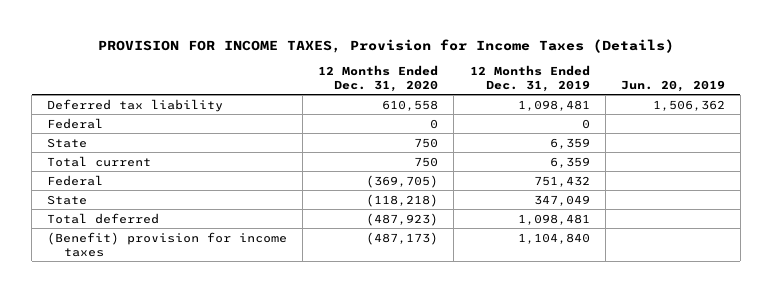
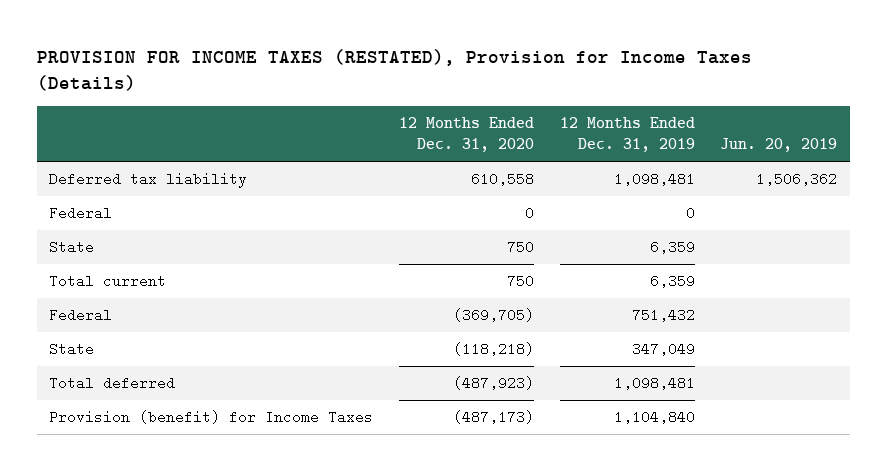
[97,38,674,53] PROVISION FOR INCOME TAXES, Provision for Income Taxes (Details) -> [36,48,752,91] PROVISION FOR INCOME TAXES (RESTATED), Provision for Income Taxes (Details)
[47,231,288,257] (Benefit) provision for income taxes -> [49,410,374,425] Provision (benefit) for Income Taxes

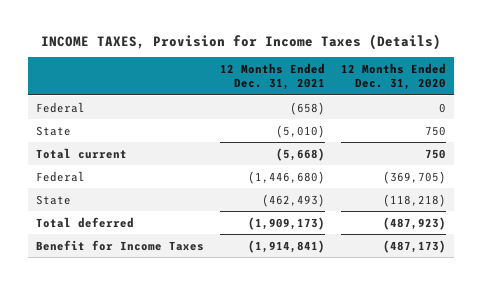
[36,48,752,91] PROVISION FOR INCOME TAXES (RESTATED), Provision for Income Taxes (Details) -> [40,33,441,50] INCOME TAXES, Provision for Income Taxes (Details)
[559,117,695,153] 12 Months Ended Dec. 31, 2019 -> none
[720,138,838,153] Jun. 20, 2019 -> none
none -> [219,62,325,91] 12 Months Ended Dec. 31, 2021
[49,172,248,189] Deferred tax liability -> none
[49,410,374,425] Provision (benefit) for Income Taxes -> [35,239,204,251] Benefit for Income Taxes

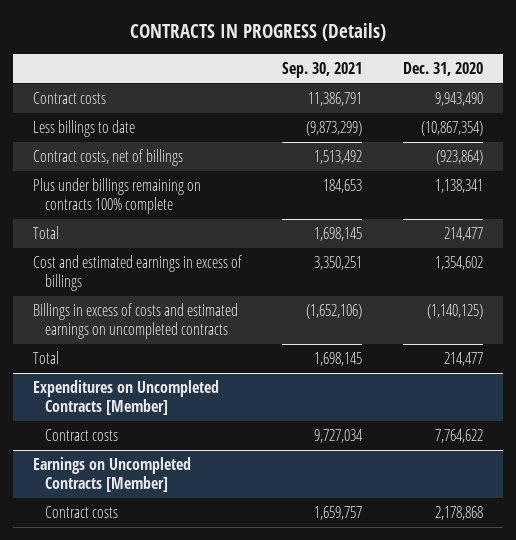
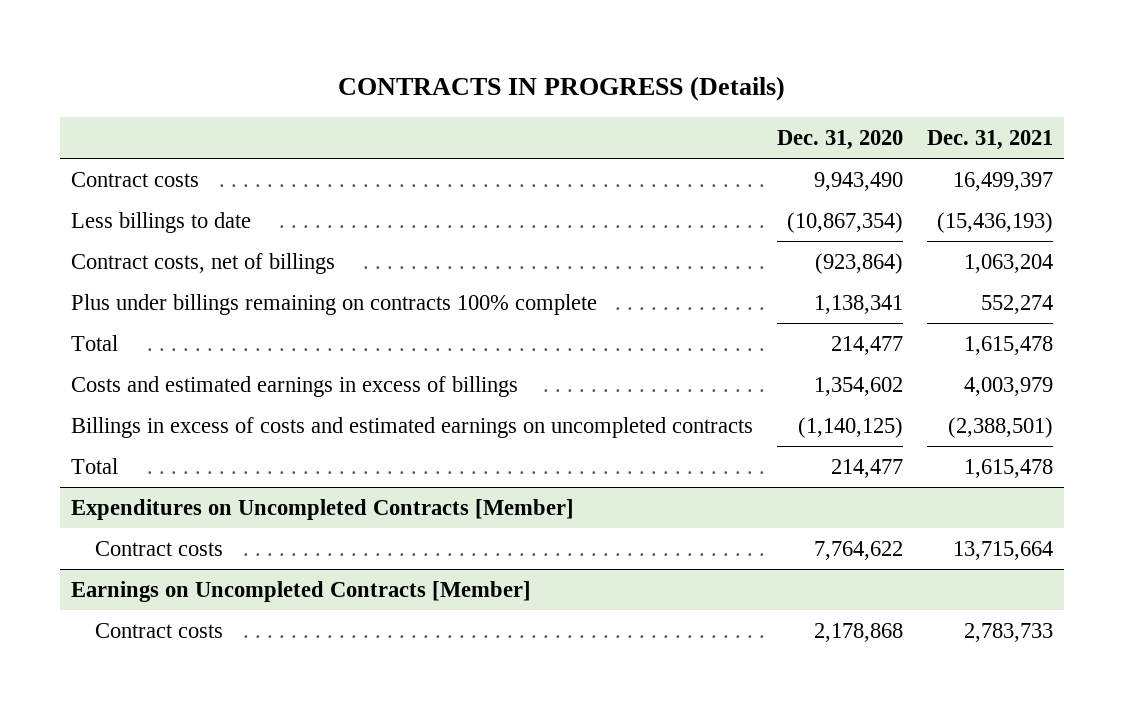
[282,61,363,78] Sep. 30, 2021 -> none
none -> [926,130,1053,151] Dec. 31, 2021
[33,255,243,292] Cost and estimated earnings in excess of billings -> [71,375,519,397] Costs and estimated earnings in excess of billings

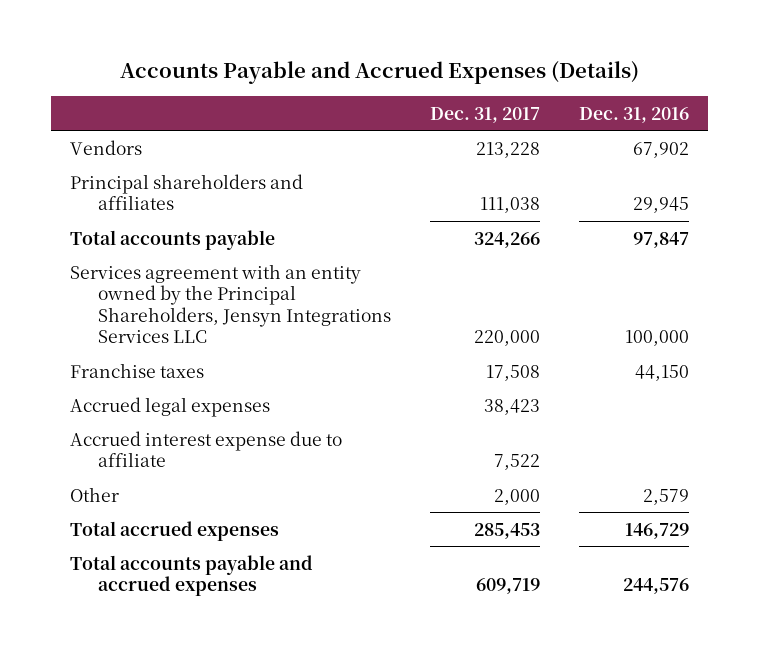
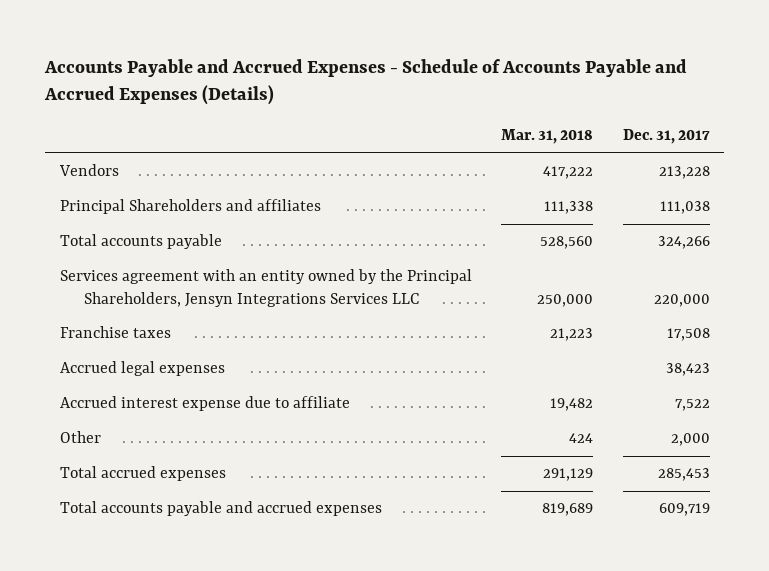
[119,61,639,85] Accounts Payable and Accrued Expenses (Details) -> [44,58,688,106] Accounts Payable and Accrued Expenses - Schedule of Accounts Payable and Accrued Expenses (Details)
[578,106,689,123] Dec. 31, 2016 -> none
none -> [501,129,594,145] Mar. 31, 2018
[70,173,304,211] Principal shareholders and affiliates -> [59,199,321,215] Principal Shareholders and affiliates

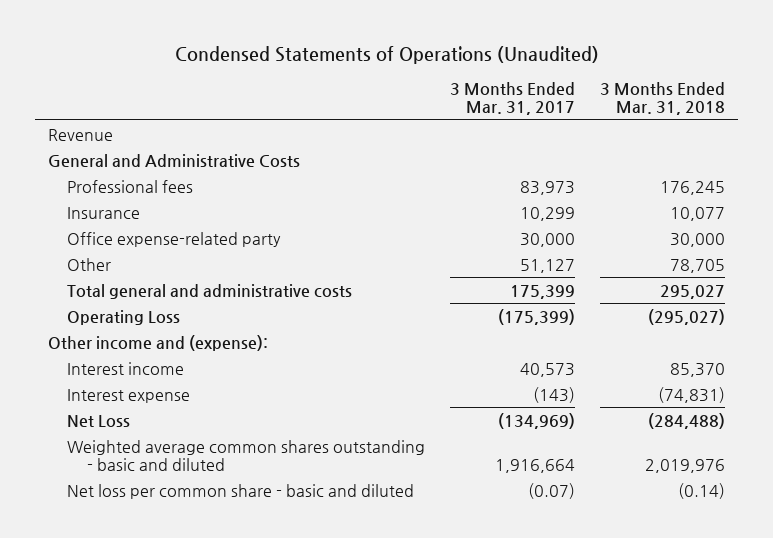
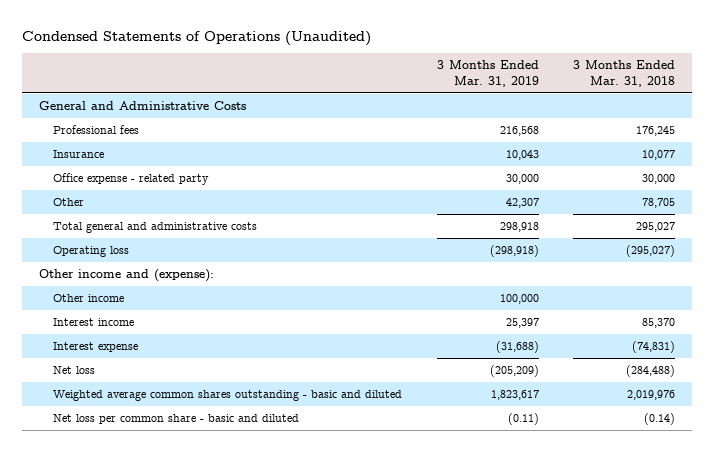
[450,81,576,116] 3 Months Ended Mar. 31, 2017 -> none
none -> [436,60,539,87] 3 Months Ended Mar. 31, 2019
[47,128,113,141] Revenue -> none
[67,231,282,247] Office expense-related party -> [53,173,210,186] Office expense - related party
[67,309,181,325] Operating Loss -> [53,246,130,258] Operating loss
none -> [53,294,125,303] Other income
[67,414,131,427] Net Loss -> [53,366,96,375] Net loss

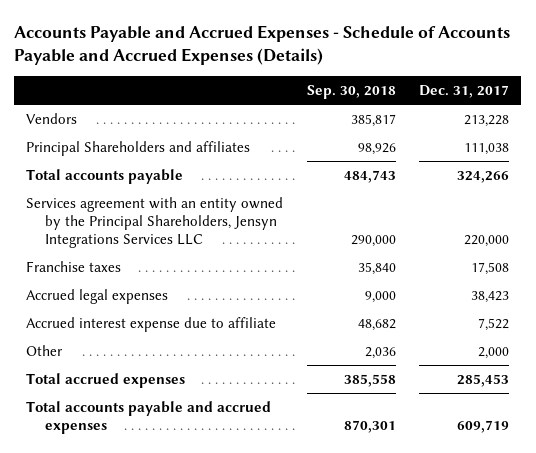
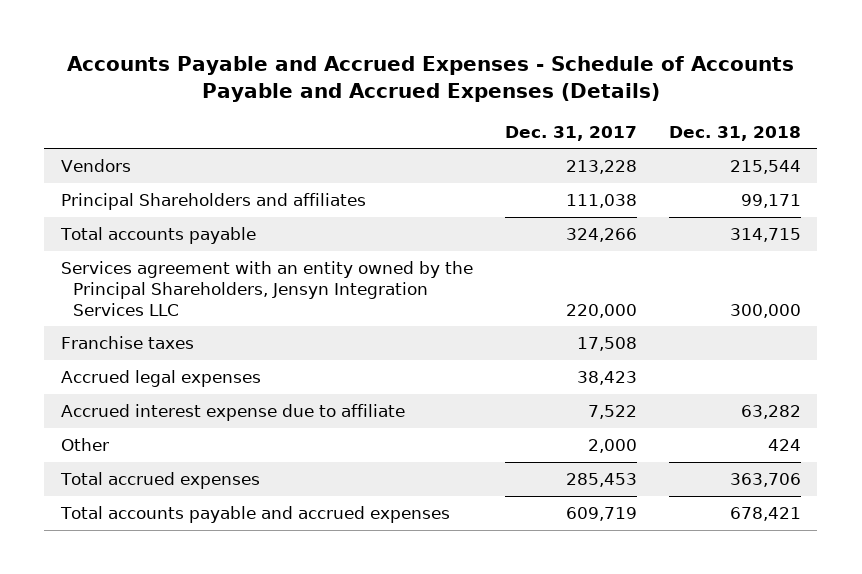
[306,85,396,100] Sep. 30, 2018 -> none
none -> [669,125,802,141] Dec. 31, 2018
[26,196,284,249] Services agreement with an entity owned by the Principal Shareholders, Jensyn Integrations Services LLC -> [60,261,473,316] Services agreement with an entity owned by the Principal Shareholders, Jensyn Integration Services LLC

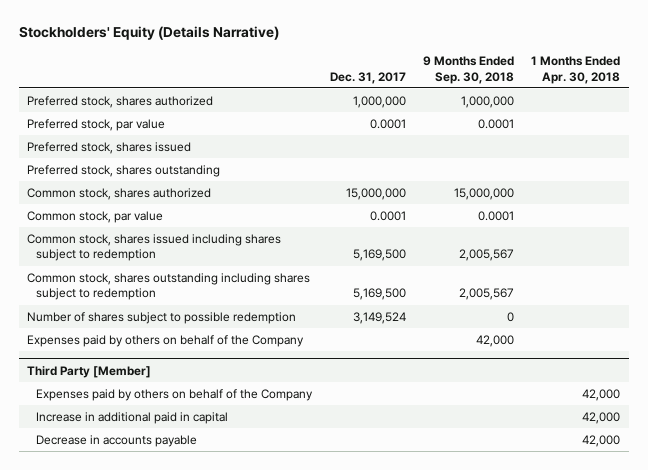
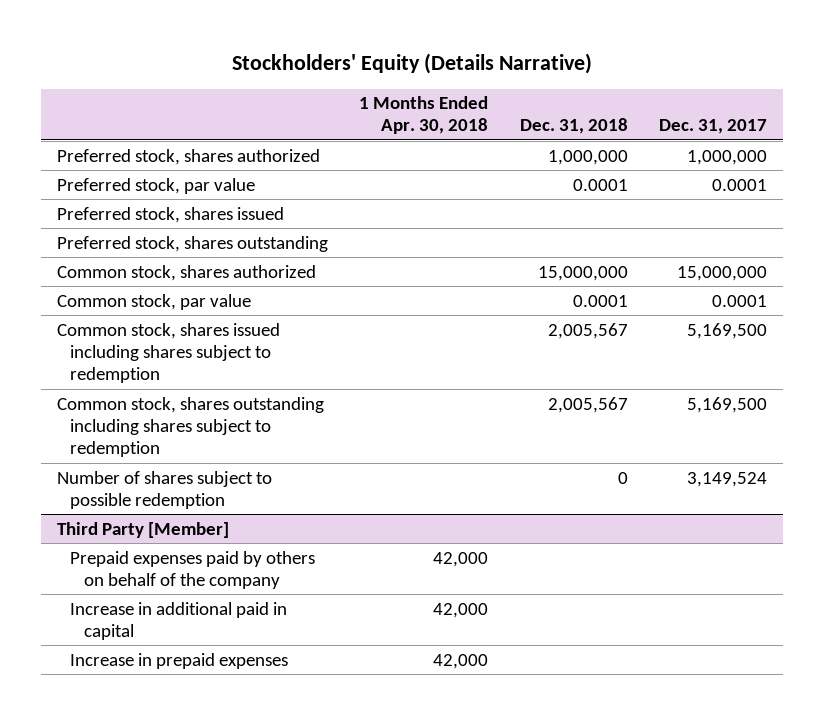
[423,56,515,84] 9 Months Ended Sep. 30, 2018 -> none
none -> [519,118,628,135] Dec. 31, 2018
[27,334,305,347] Expenses paid by others on behalf of the Company -> none
[36,388,314,401] Expenses paid by others on behalf of the Company -> [70,550,316,589] Prepaid expenses paid by others on behalf of the company
[36,434,198,447] Decrease in accounts payable -> none
none -> [70,652,289,669] Increase in prepaid expenses

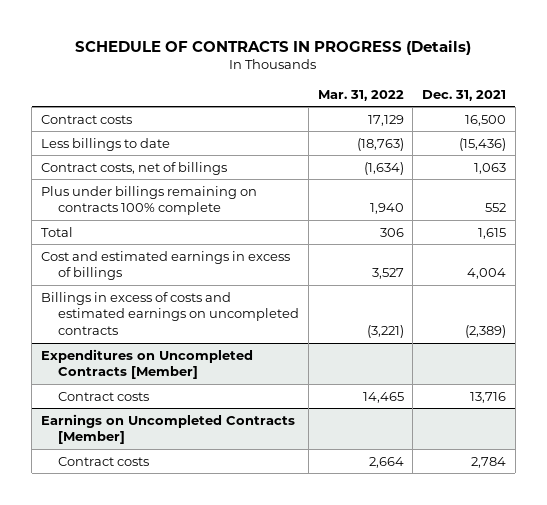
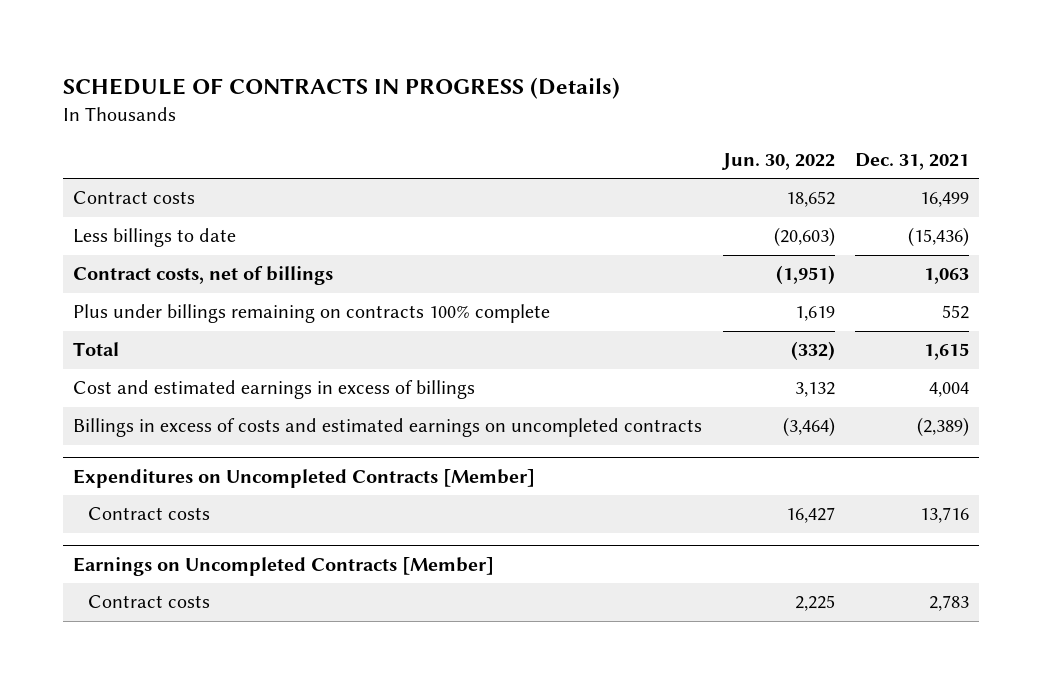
[317,89,404,101] Mar. 31, 2022 -> none
none -> [720,152,835,170] Jun. 30, 2022
[465,114,507,126] 16,500 -> [919,192,969,208] 16,499
[471,456,507,468] 2,784 -> [928,595,969,612] 2,783

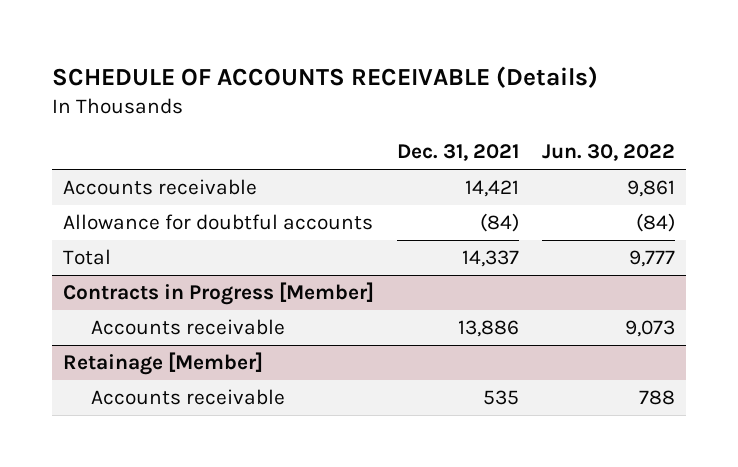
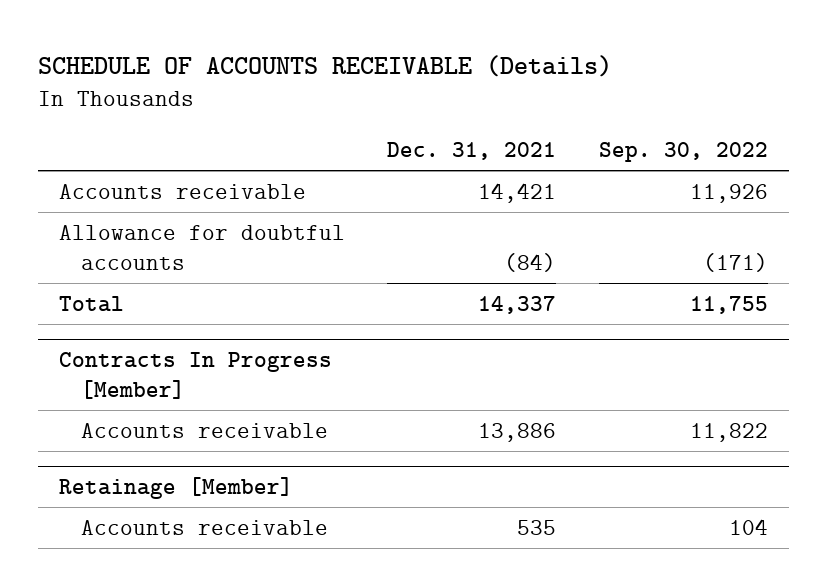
[541,144,675,162] Jun. 30, 2022 -> none
none -> [598,141,768,162] Sep. 30, 2022
[63,282,375,306] Contracts in Progress [Member] -> [59,351,333,399] Contracts In Progress [Member]

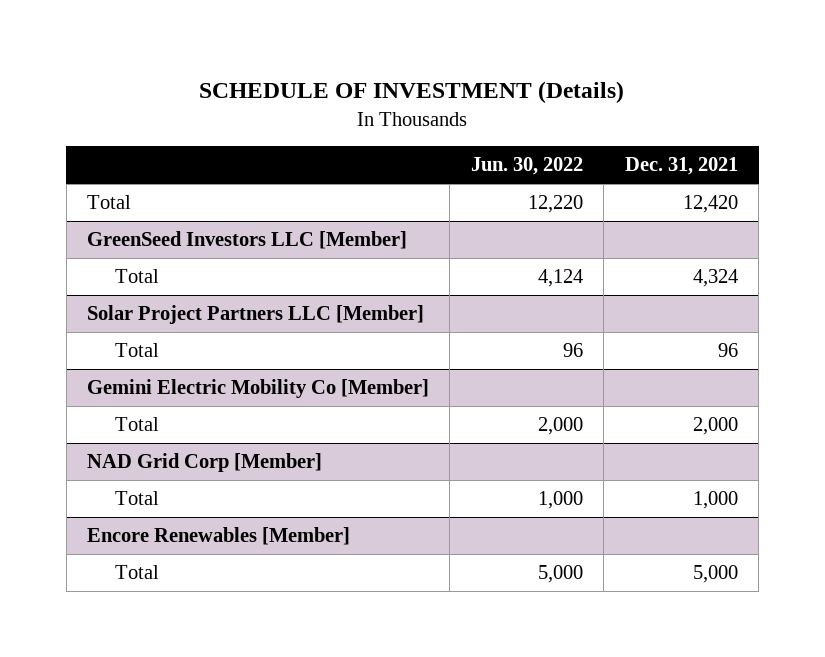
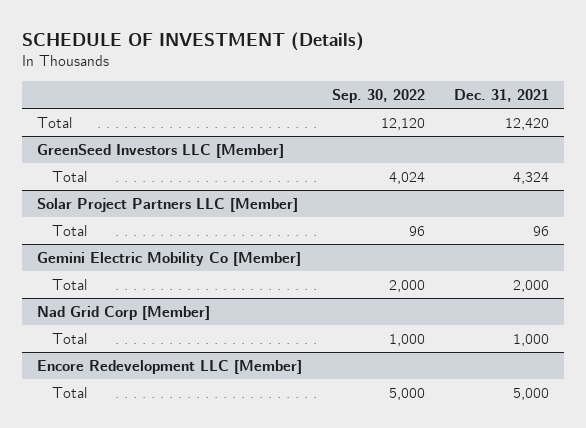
[470,157,583,176] Jun. 30, 2022 -> none
none -> [331,89,425,104] Sep. 30, 2022
[86,453,322,473] NAD Grid Corp [Member] -> [36,305,210,320] Nad Grid Corp [Member]
[86,527,350,546] Encore Renewables [Member] -> [36,359,302,374] Encore Redevelopment LLC [Member]

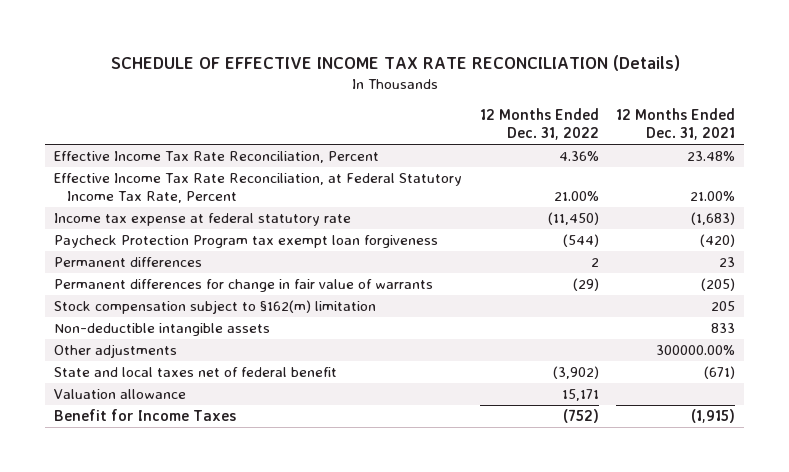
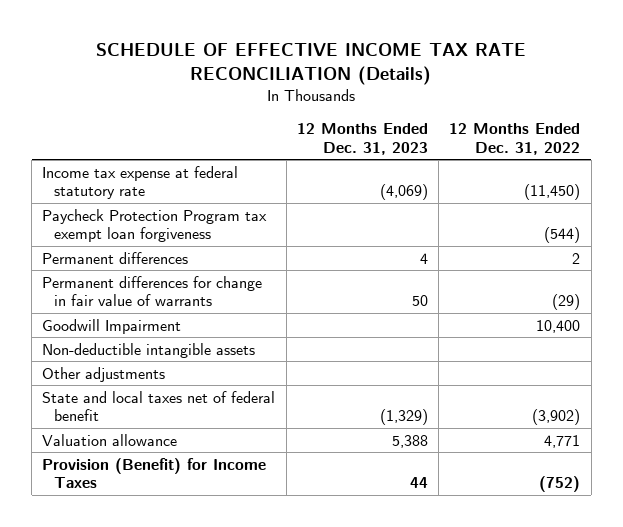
[616,108,736,141] 12 Months Ended Dec. 31, 2021 -> none
none -> [296,123,428,155] 12 Months Ended Dec. 31, 2023
[53,151,379,164] Effective Income Tax Rate Reconciliation, Percent -> none
[53,173,462,204] Effective Income Tax Rate Reconciliation, at Federal Statutory Income Tax Rate, Percent -> none
[53,300,376,315] Stock compensation subject to §162(m) limitation -> none
none -> [42,318,182,334] Goodwill Impairment
[561,389,599,402] 15,171 -> [544,434,581,448] 4,771
[53,409,236,422] Benefit for Income Taxes -> [42,457,267,489] Provision (Benefit) for Income Taxes

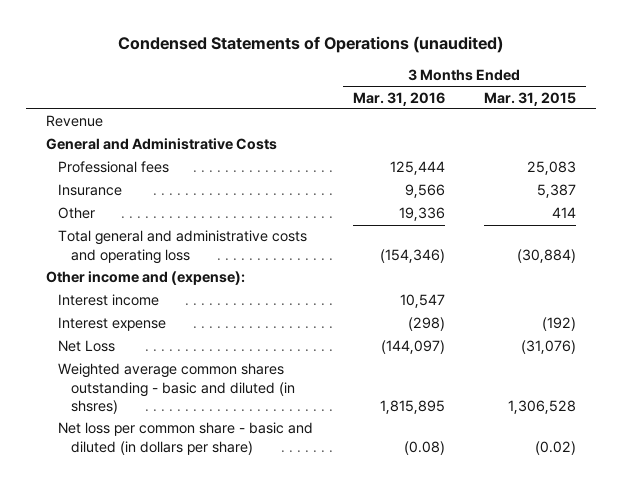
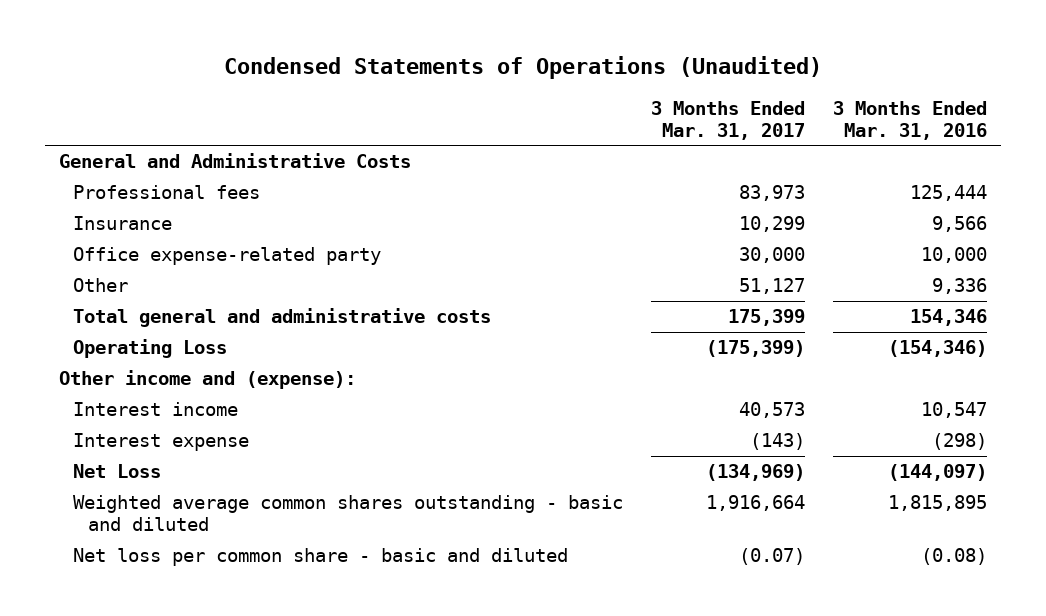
[118,35,504,53] Condensed Statements of Operations (unaudited) -> [223,55,822,79] Condensed Statements of Operations (Unaudited)
[484,91,577,106] Mar. 31, 2015 -> none
none -> [651,100,806,140] 3 Months Ended Mar. 31, 2017
[46,115,104,128] Revenue -> none
none -> [73,247,382,266] Office expense-related party
[398,207,445,222] 19,336 -> [932,278,988,295] 9,336
none -> [73,308,492,328] Total general and administrative costs
[58,230,308,264] Total general and administrative costs and operating loss -> [73,339,228,359] Operating Loss
[58,363,295,415] Weighted average common shares outstanding - basic and diluted (in shsres) -> [73,495,624,532] Weighted average common shares outstanding - basic and diluted
[58,422,314,455] Net loss per common share - basic and diluted (in dollars per share) -> [73,548,569,567] Net loss per common share - basic and diluted

